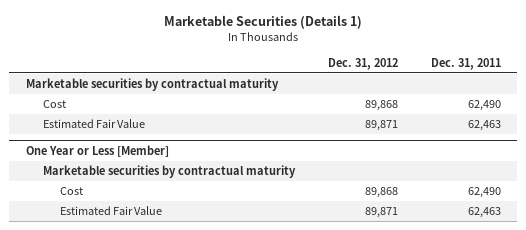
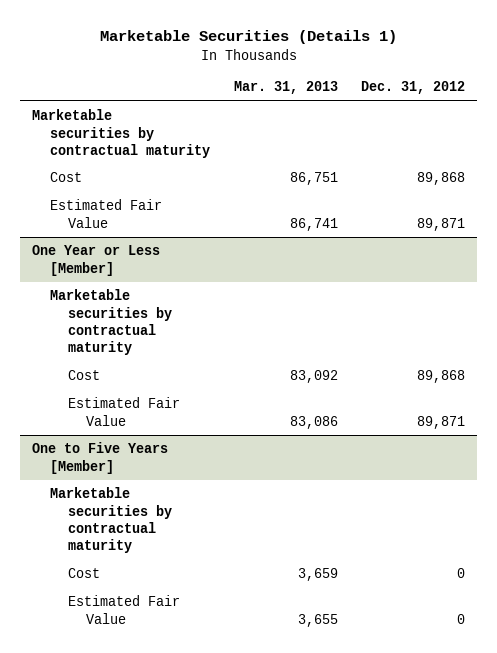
[430,57,501,70] Dec. 31, 2011 -> none
none -> [233,81,338,95] Mar. 31, 2013
none -> [32,442,169,474] One to Five Years [Member]
none -> [49,487,172,554] Marketable securities by contractual maturity
none -> [67,568,100,579] Cost
none -> [67,595,180,624] Estimated Fair Value

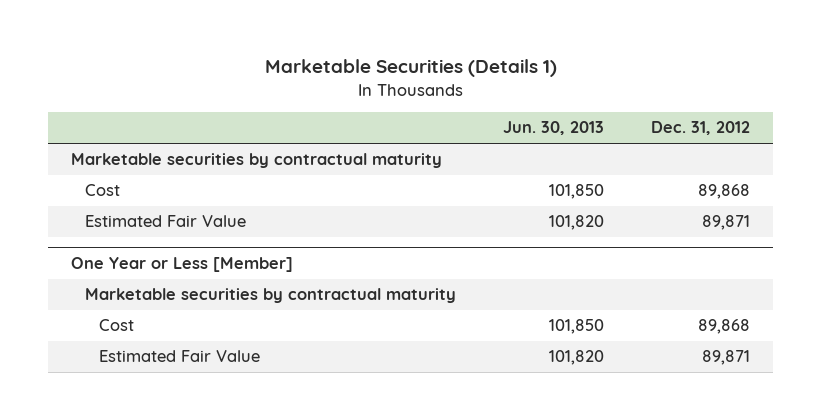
[233,81,338,95] Mar. 31, 2013 -> none
none -> [502,121,604,136] Jun. 30, 2013
[32,442,169,474] One to Five Years [Member] -> none
[49,487,172,554] Marketable securities by contractual maturity -> none
[67,568,100,579] Cost -> none
[67,595,180,624] Estimated Fair Value -> none

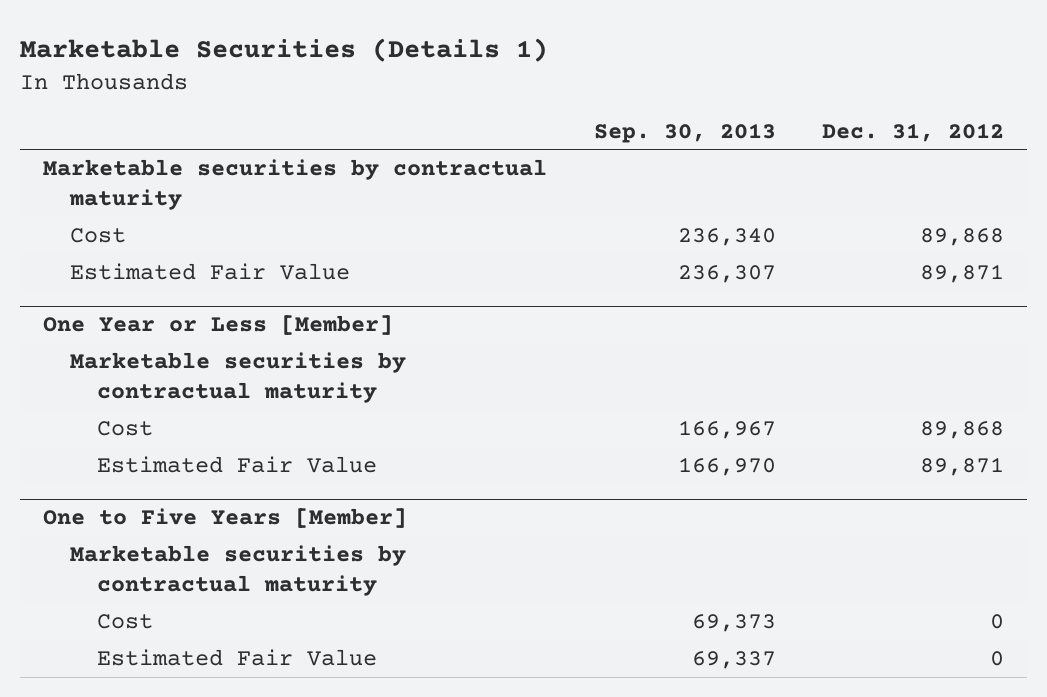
[502,121,604,136] Jun. 30, 2013 -> none
none -> [593,122,776,143] Sep. 30, 2013
none -> [43,508,408,529] One to Five Years [Member]
none -> [70,545,407,597] Marketable securities by contractual maturity
none -> [97,614,154,630] Cost
none -> [97,649,378,667] Estimated Fair Value

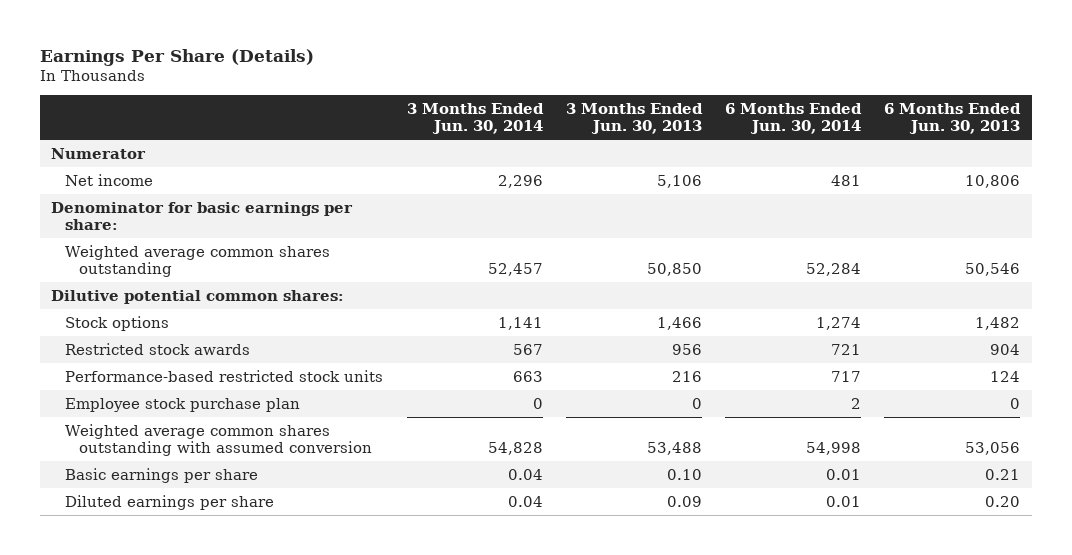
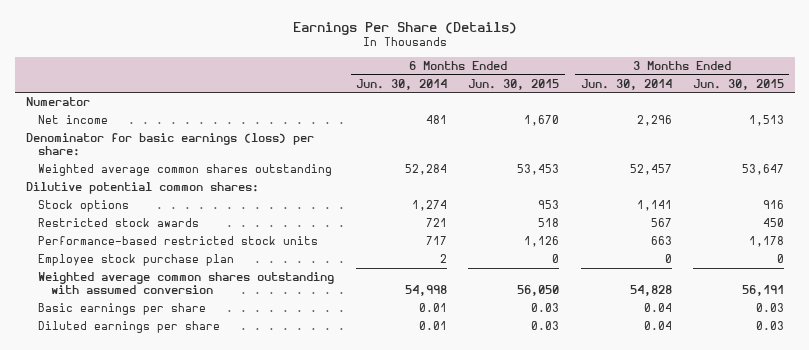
[565,103,703,134] 3 Months Ended Jun. 30, 2013 -> none
[884,103,1022,134] 6 Months Ended Jun. 30, 2013 -> none
none -> [468,78,560,90] Jun. 30, 2015
none -> [692,78,784,90] Jun. 30, 2015
[51,201,354,230] Denominator for basic earnings per share: -> [25,132,314,157] Denominator for basic earnings (loss) per share:

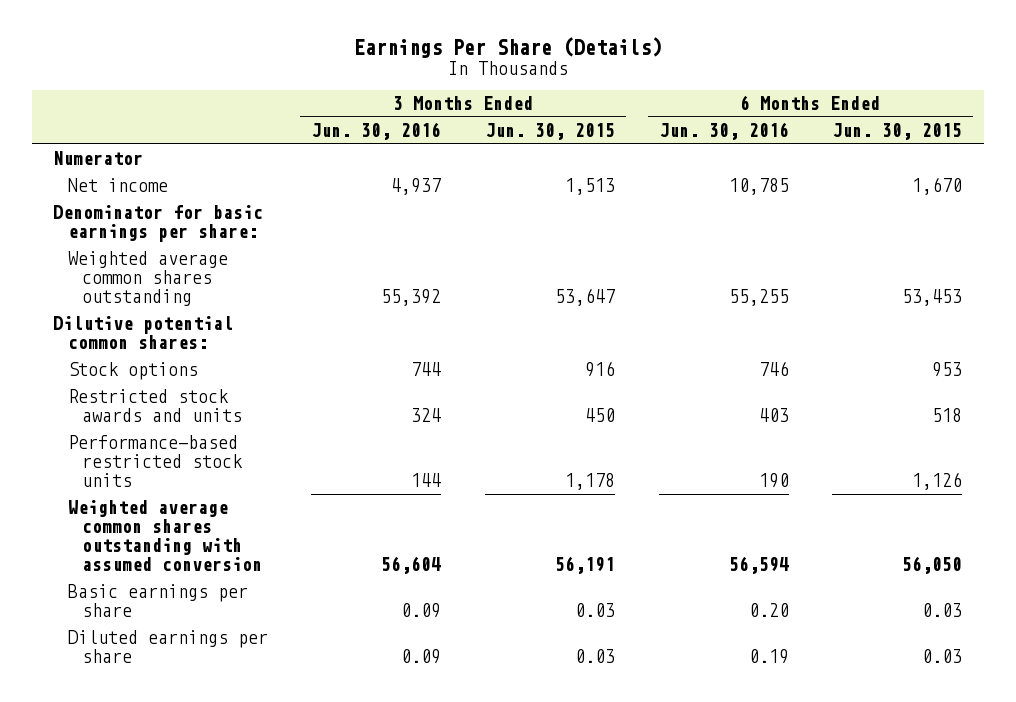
[355,78,447,90] Jun. 30, 2014 -> none
[580,78,672,90] Jun. 30, 2014 -> none
none -> [311,121,442,140] Jun. 30, 2016
none -> [658,121,789,140] Jun. 30, 2016
[25,132,314,157] Denominator for basic earnings (loss) per share: -> [53,205,264,243] Denominator for basic earnings per share:
[38,217,200,227] Restricted stock awards -> [67,389,242,423] Restricted stock awards and units
[38,253,235,266] Employee stock purchase plan -> none

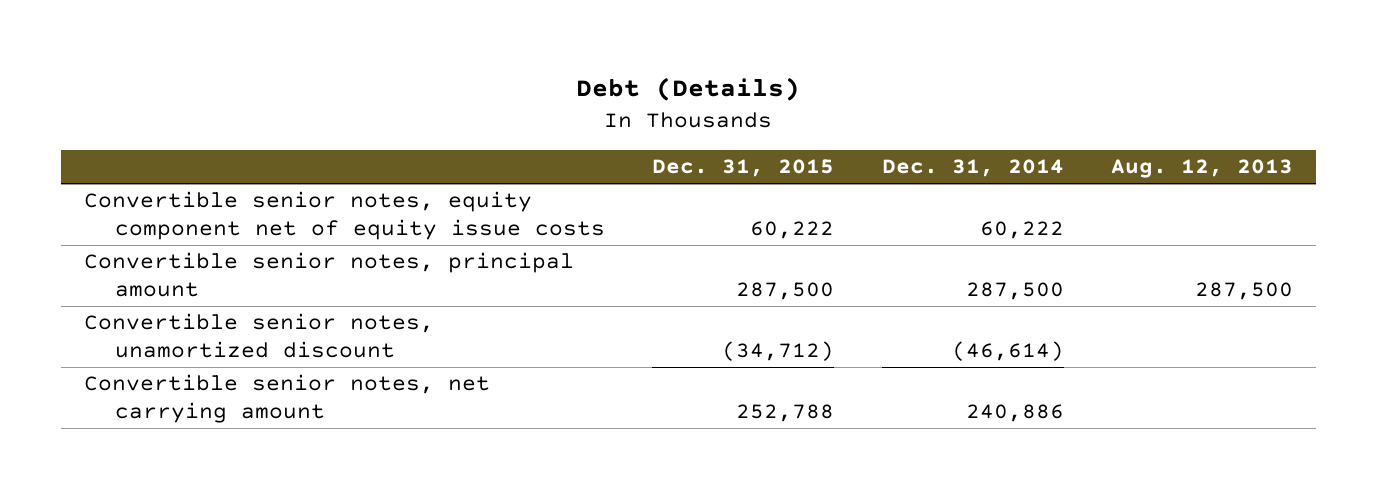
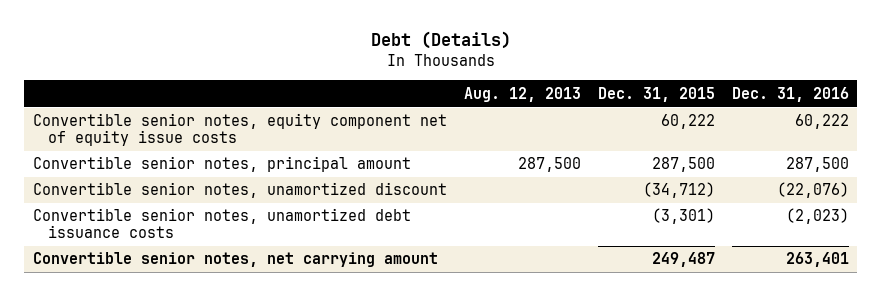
[881,159,1064,178] Dec. 31, 2014 -> none
none -> [731,86,849,102] Dec. 31, 2016
none -> [32,208,411,239] Convertible senior notes, unamortized debt issuance costs
[736,403,835,422] 252,788 -> [651,252,715,268] 249,487

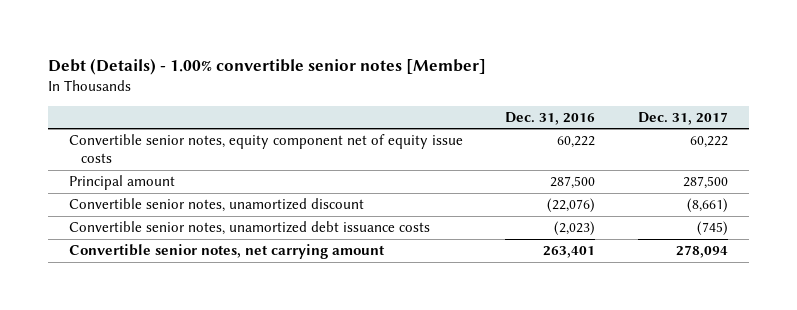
[370,31,511,50] Debt (Details) -> [47,57,486,75] Debt (Details) - 1.00% convertible senior notes [Member]
[463,86,581,102] Aug. 12, 2013 -> none
[597,86,715,102] Dec. 31, 2015 -> none
none -> [637,111,728,125] Dec. 31, 2017
[32,156,411,173] Convertible senior notes, principal amount -> [68,175,175,191] Principal amount

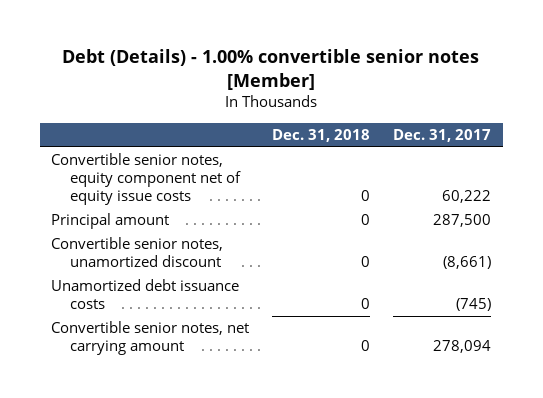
[505,111,596,125] Dec. 31, 2016 -> none
none -> [272,128,371,142] Dec. 31, 2018
[68,221,430,236] Convertible senior notes, unamortized debt issuance costs -> [51,279,240,310] Unamortized debt issuance costs

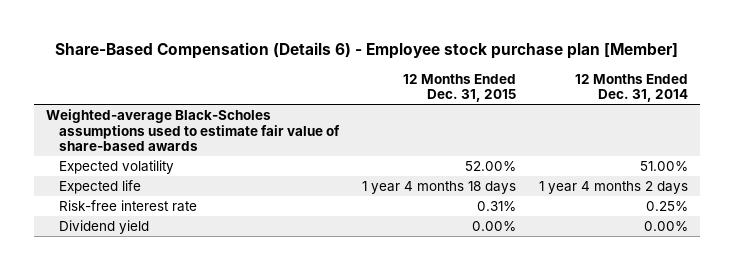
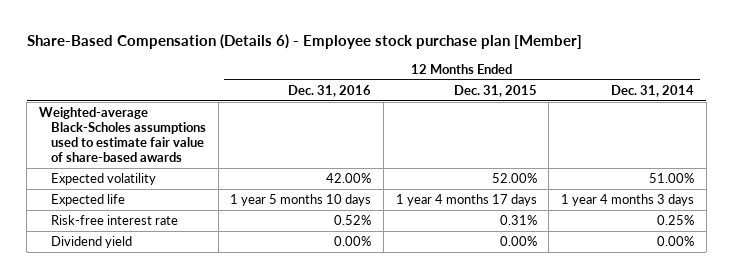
none -> [288,84,372,97] Dec. 31, 2016
[362,180,517,194] 1 year 4 months 18 days -> [395,193,537,206] 1 year 4 months 17 days
[539,180,689,194] 1 year 4 months 2 days -> [561,193,695,206] 1 year 4 months 3 days

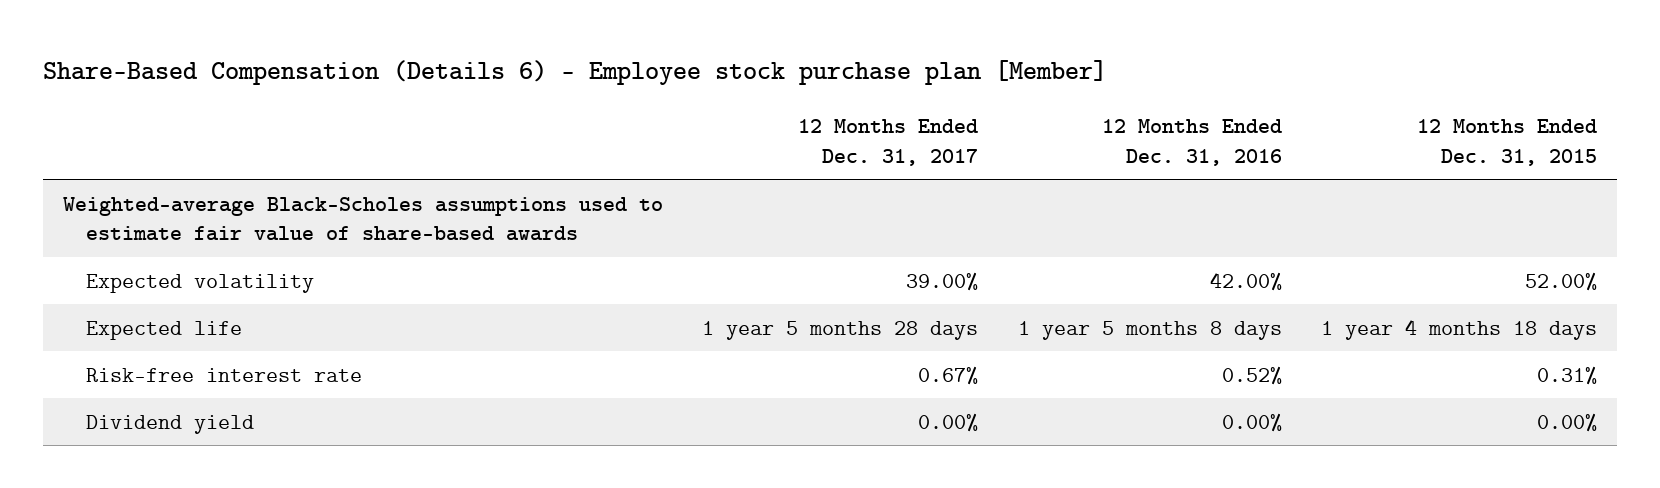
[611,84,695,97] Dec. 31, 2014 -> none
none -> [798,119,979,166] 12 Months Ended Dec. 31, 2017
[230,193,372,206] 1 year 5 months 10 days -> [1017,320,1282,340] 1 year 5 months 8 days
[395,193,537,206] 1 year 4 months 17 days -> [1321,318,1598,340] 1 year 4 months 18 days

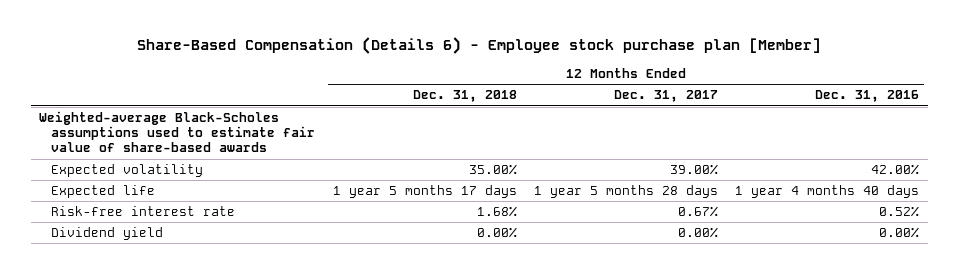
[1417,119,1598,166] 12 Months Ended Dec. 31, 2015 -> none
none -> [412,90,517,103] Dec. 31, 2018
[1017,320,1282,340] 1 year 5 months 8 days -> [735,185,920,199] 1 year 4 months 40 days

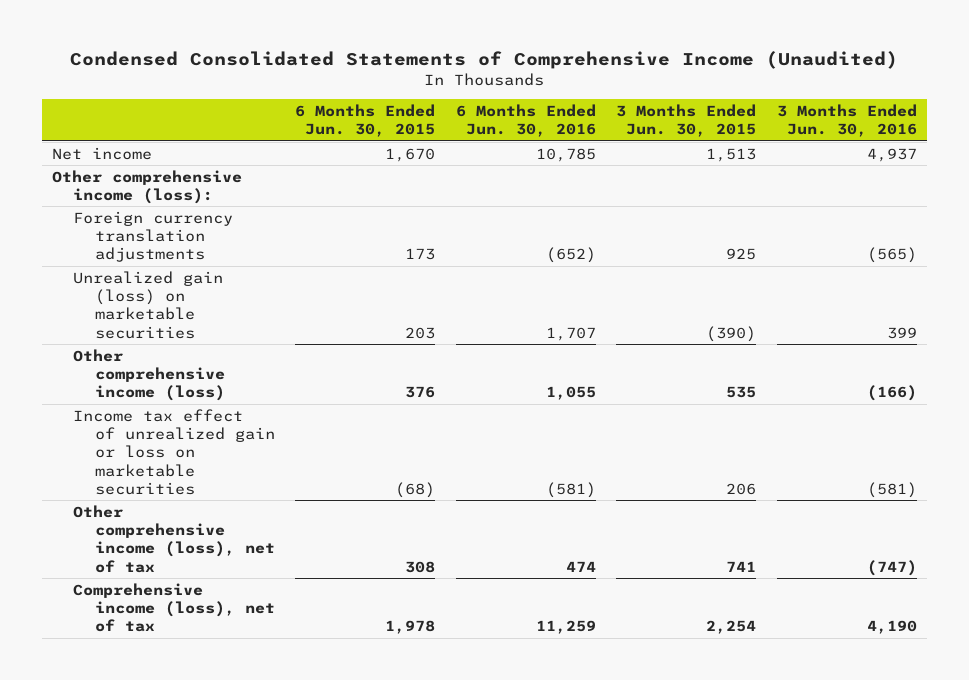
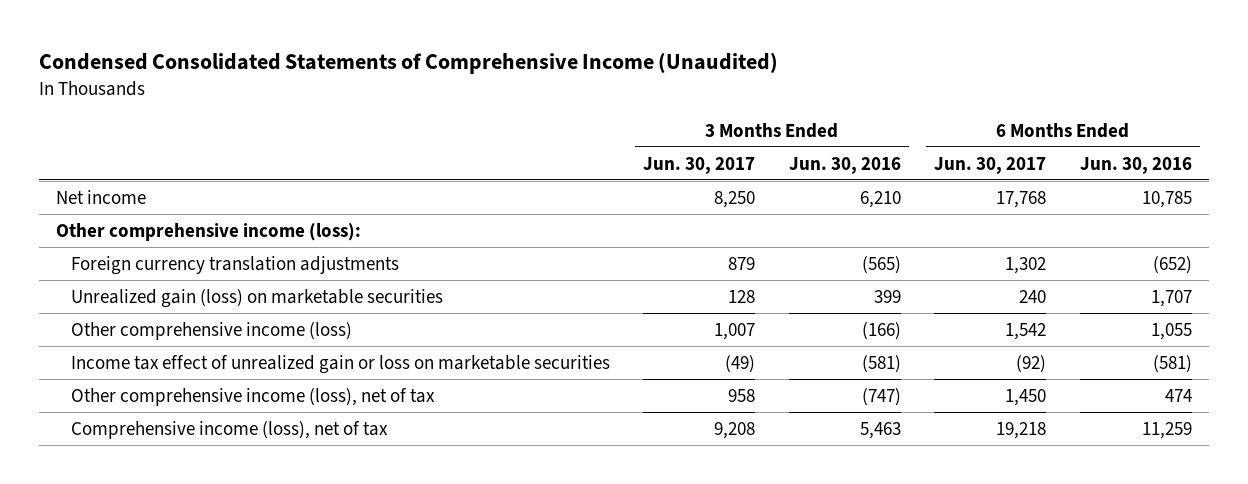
[295,104,436,138] 6 Months Ended Jun. 30, 2015 -> none
[616,104,757,138] 3 Months Ended Jun. 30, 2015 -> none
none -> [643,156,756,174] Jun. 30, 2017
none -> [934,156,1047,174] Jun. 30, 2017
[866,147,917,162] 4,937 -> [859,190,901,208] 6,210
[866,620,917,635] 4,190 -> [859,421,901,439] 5,463

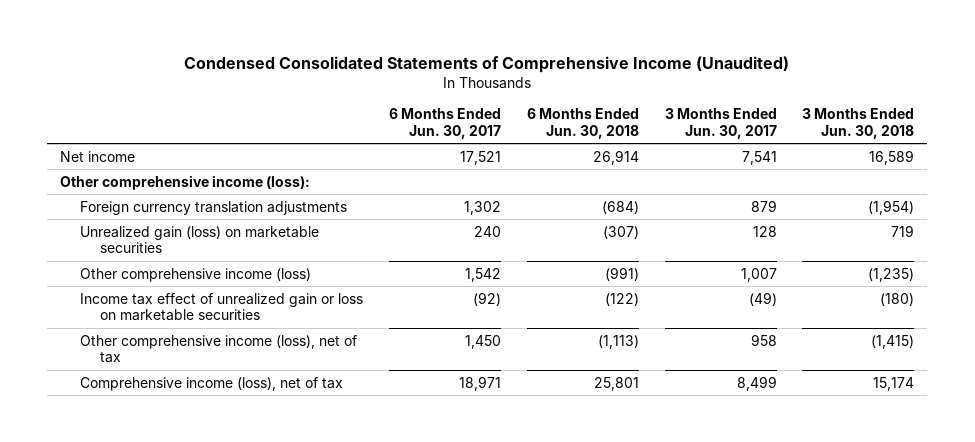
[788,156,901,174] Jun. 30, 2016 -> none
[1079,156,1192,174] Jun. 30, 2016 -> none
none -> [526,108,639,139] 6 Months Ended Jun. 30, 2018
none -> [802,108,915,139] 3 Months Ended Jun. 30, 2018
[714,190,756,208] 8,250 -> [741,150,777,165] 7,541
[996,190,1047,208] 17,768 -> [459,150,501,165] 17,521
[714,421,756,439] 9,208 -> [736,375,777,391] 8,499
[996,421,1047,439] 19,218 -> [458,375,501,391] 18,971

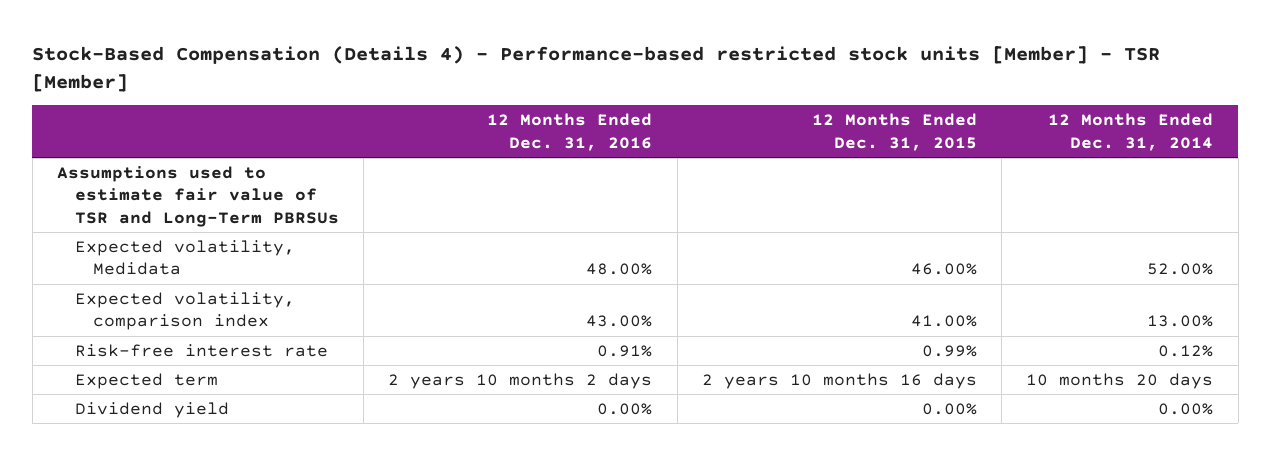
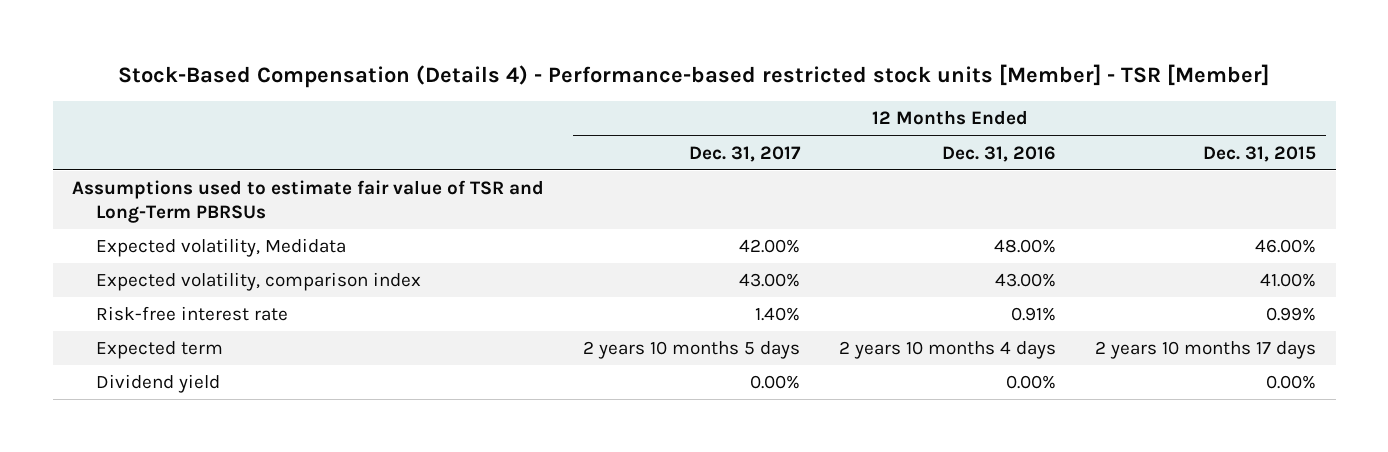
[1048,113,1214,151] 12 Months Ended Dec. 31, 2014 -> none
none -> [689,145,802,162] Dec. 31, 2017
[388,372,653,389] 2 years 10 months 2 days -> [839,341,1057,360] 2 years 10 months 4 days
[701,372,977,389] 2 years 10 months 16 days -> [1095,341,1317,360] 2 years 10 months 17 days

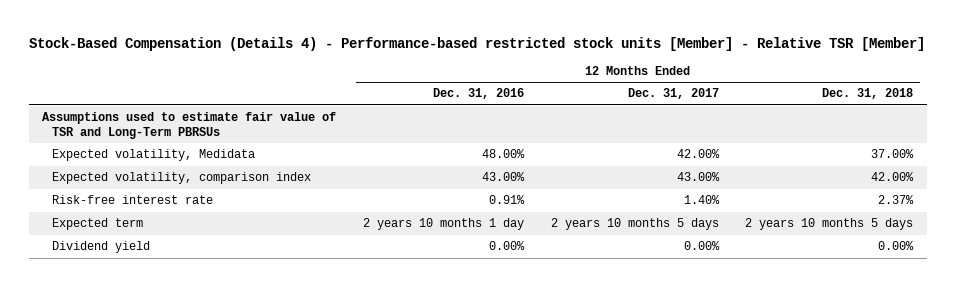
[118,64,1270,89] Stock-Based Compensation (Details 4) - Performance-based restricted stock units [Member] - TSR [Member] -> [28,36,925,51] Stock-Based Compensation (Details 4) - Performance-based restricted stock units [Member] - Relative TSR [Member]
[1203,145,1317,162] Dec. 31, 2015 -> none
none -> [822,88,914,100] Dec. 31, 2018
[839,341,1057,360] 2 years 10 months 4 days -> [362,218,524,231] 2 years 10 months 1 day

